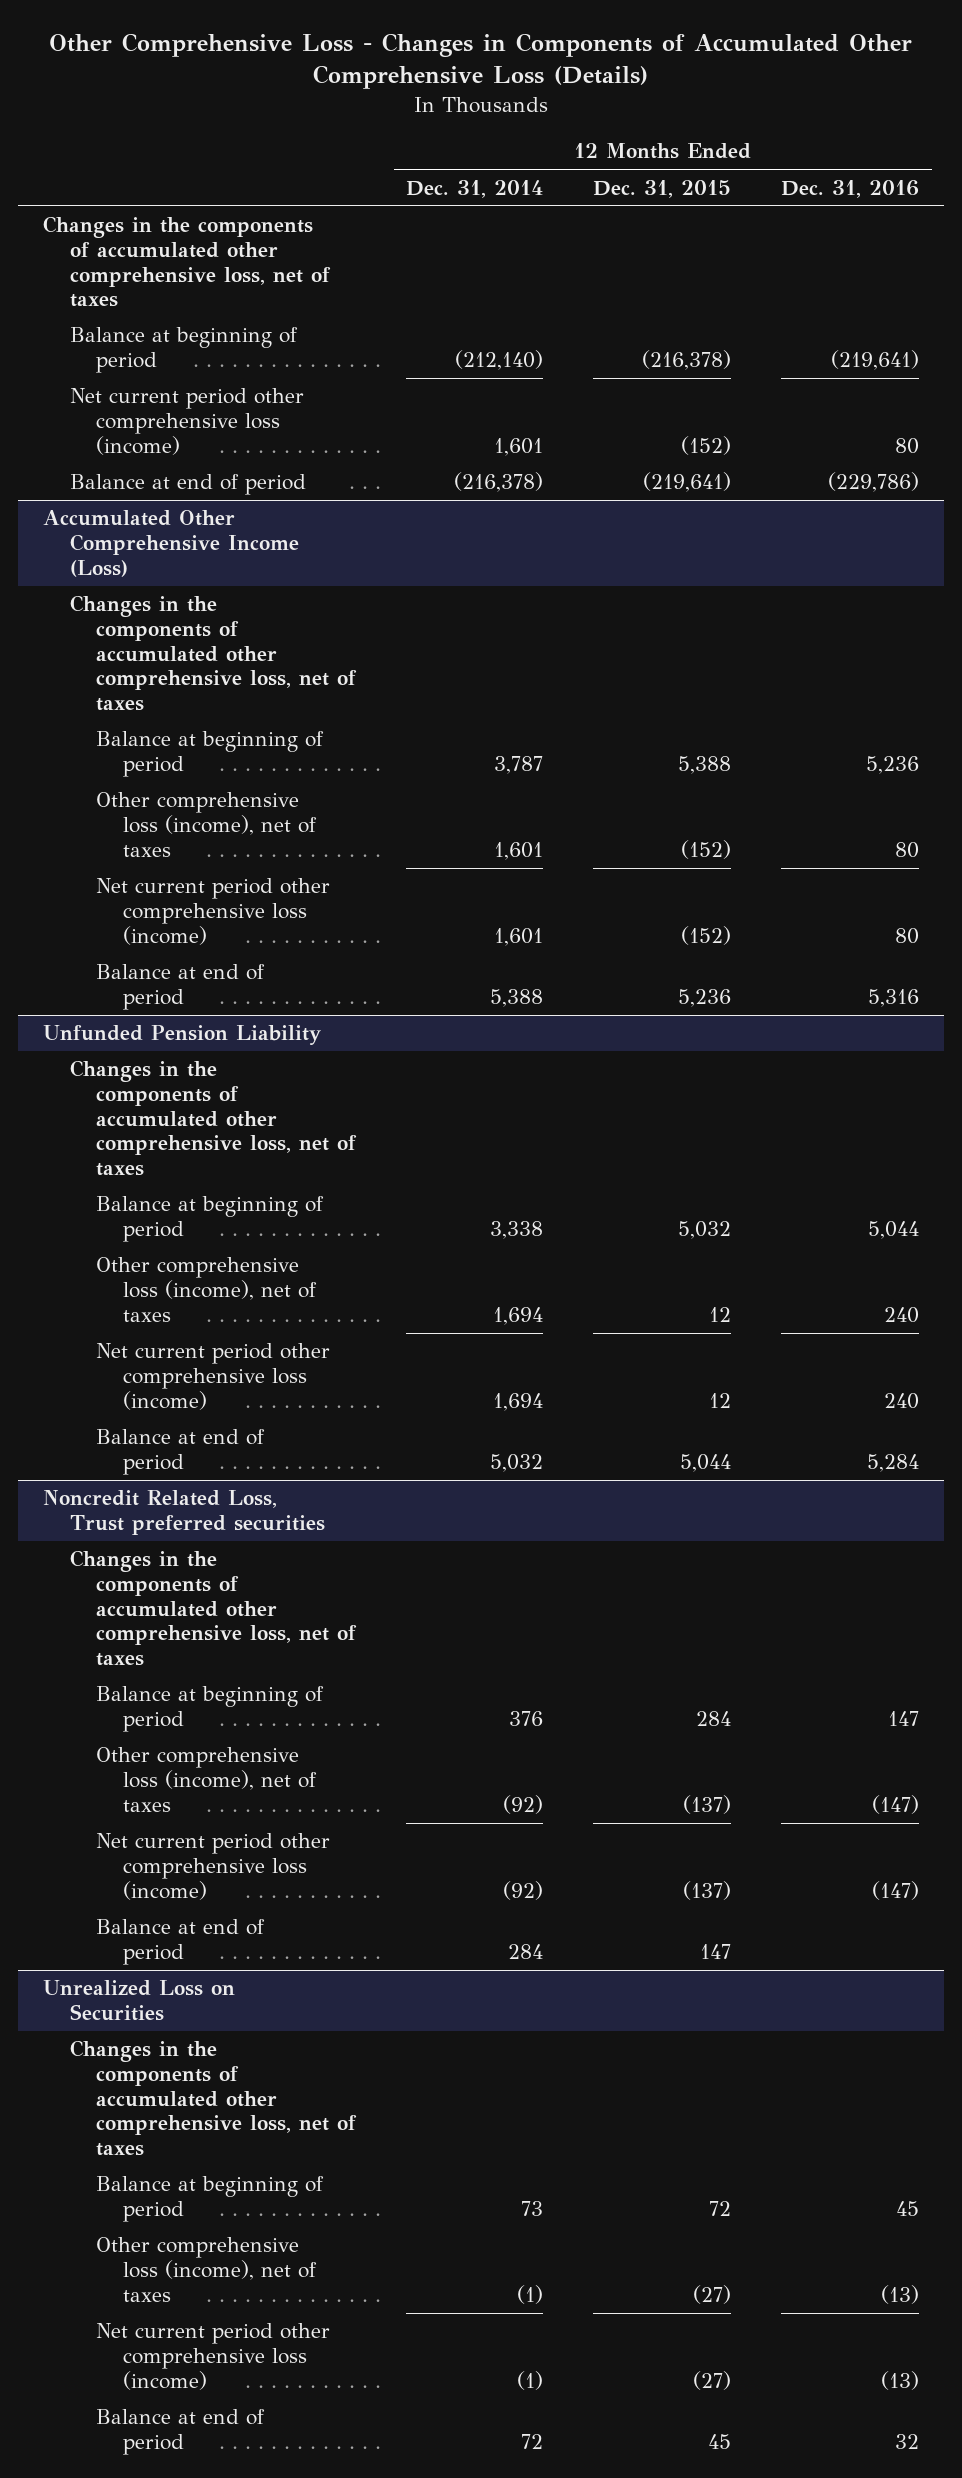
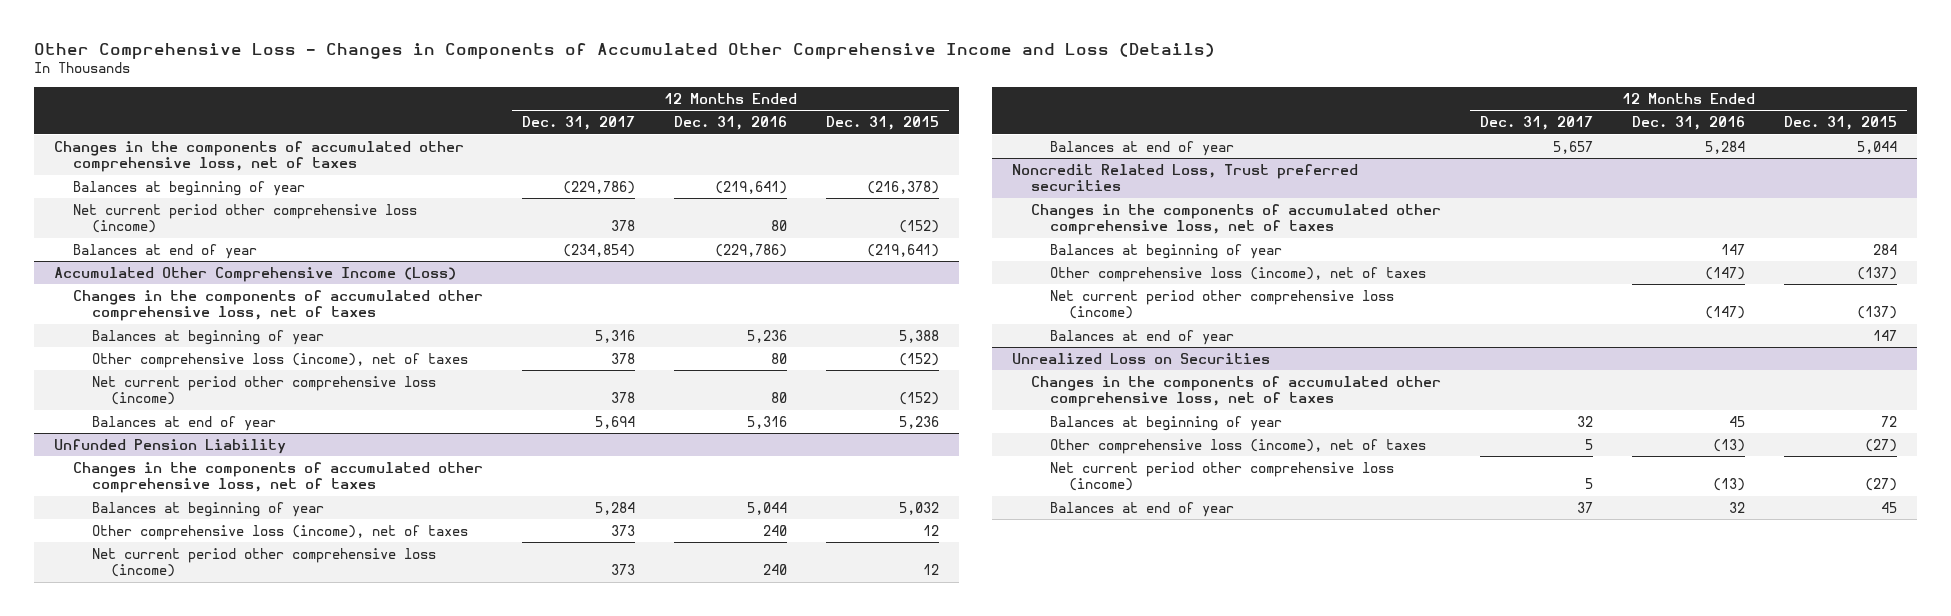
[49,32,913,90] Other Comprehensive Loss - Changes in Components of Accumulated Other Comprehensive Loss (Details) -> [34,43,1216,60] Other Comprehensive Loss - Changes in Components of Accumulated Other Comprehensive Income and Loss (Details)
[406,179,544,198] Dec. 31, 2014 -> none
none -> [522,115,636,130] Dec. 31, 2017
[69,327,298,374] Balance at beginning of period -> [73,180,306,196] Balances at beginning of year
[69,474,306,496] Balance at end of period -> [73,243,258,259] Balances at end of year
[96,731,325,778] Balance at beginning of period -> [92,329,325,345] Balances at beginning of year
[96,964,266,1011] Balance at end of period -> [92,415,277,431] Balances at end of year
[96,1196,325,1243] Balance at beginning of period -> [92,501,325,517] Balances at beginning of year
[96,1429,266,1476] Balance at end of period -> [1050,140,1235,156] Balances at end of year
[96,1686,325,1733] Balance at beginning of period -> [1050,243,1283,259] Balances at beginning of year
[96,1919,266,1966] Balance at end of period -> [1050,329,1235,345] Balances at end of year
[96,2176,325,2223] Balance at beginning of period -> [1050,415,1283,431] Balances at beginning of year
[96,2409,266,2456] Balance at end of period -> [1050,501,1235,517] Balances at end of year

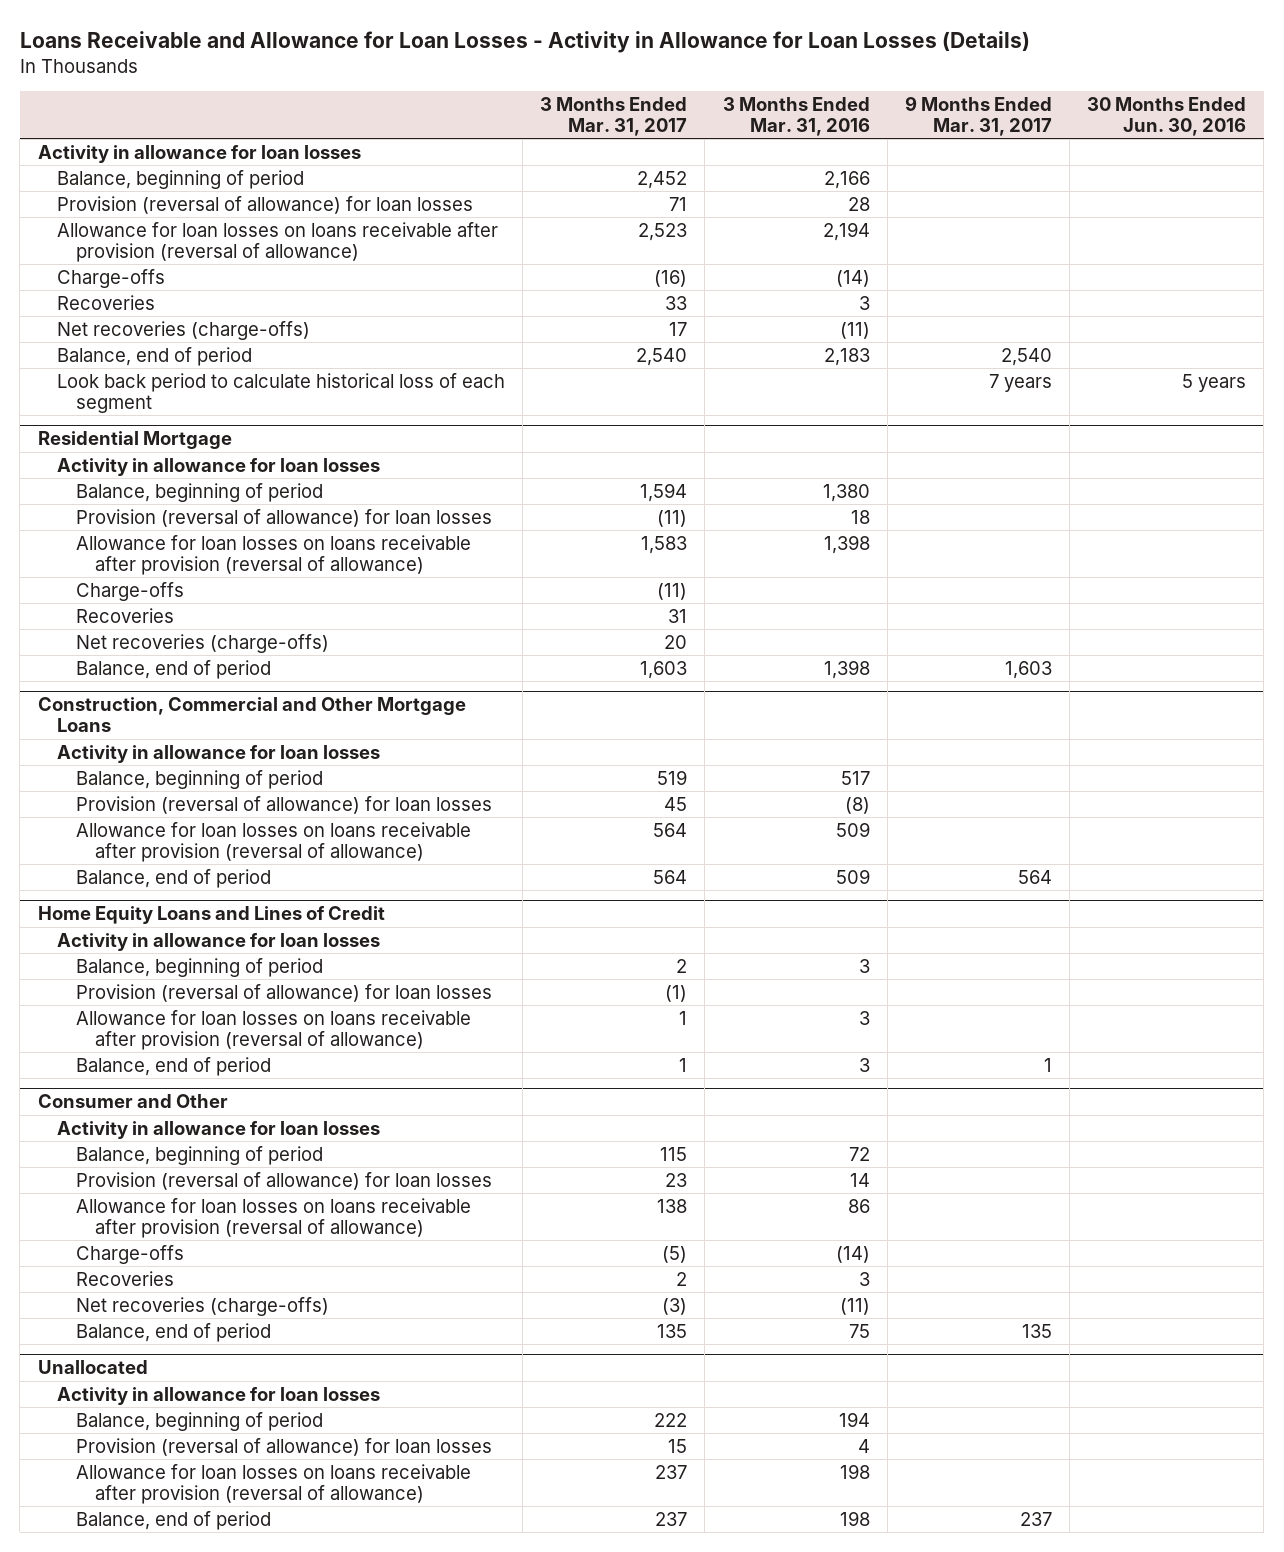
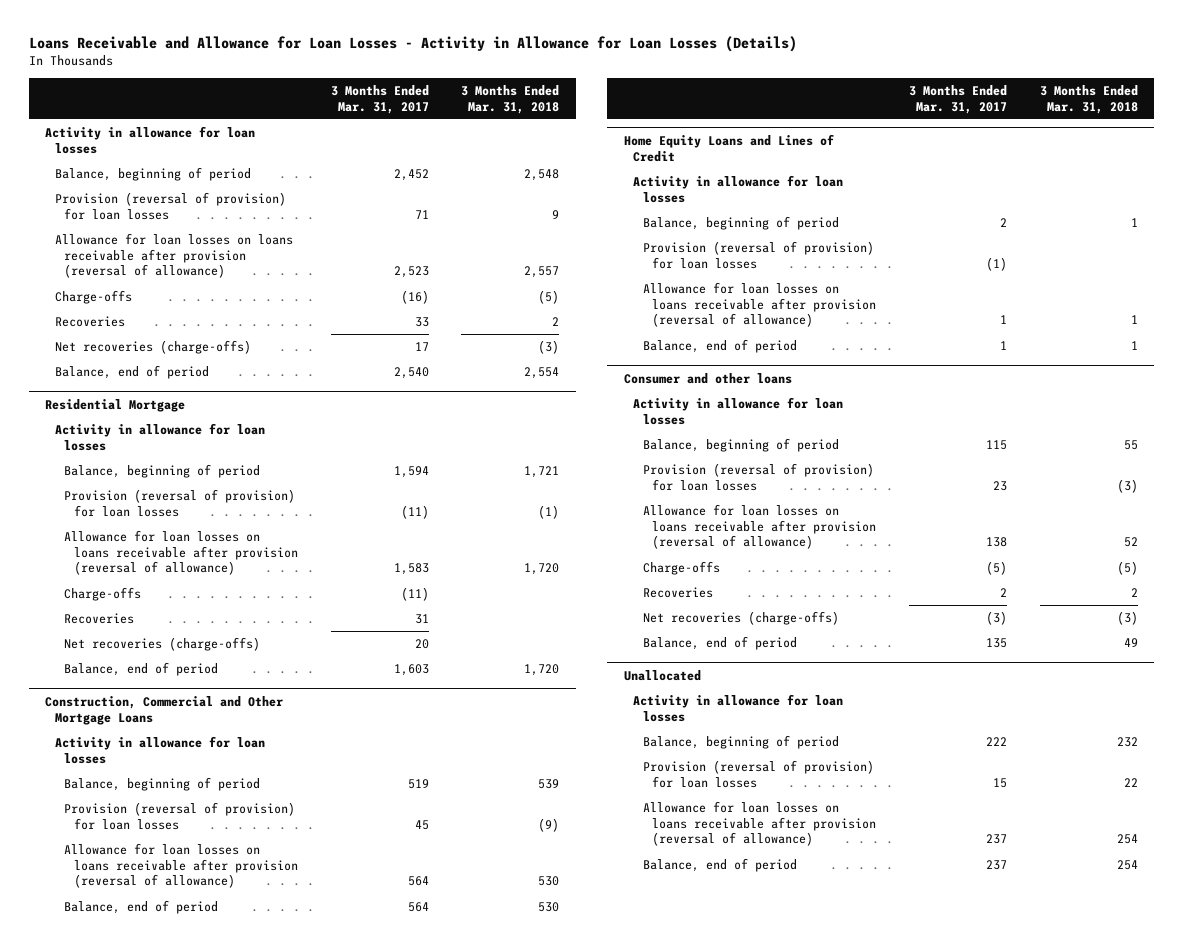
[722,97,870,137] 3 Months Ended Mar. 31, 2016 -> none
[904,96,1052,137] 9 Months Ended Mar. 31, 2017 -> none
[1087,97,1247,137] 30 Months Ended Jun. 30, 2016 -> none
none -> [461,84,560,114] 3 Months Ended Mar. 31, 2018
[56,195,473,214] Provision (reversal of allowance) for loan losses -> [54,192,286,220] Provision (reversal of provision) for loan losses
[56,372,505,413] Look back period to calculate historical loss of each segment -> none
[76,508,493,527] Provision (reversal of allowance) for loan losses -> [64,489,296,517] Provision (reversal of provision) for loan losses
[76,795,493,814] Provision (reversal of allowance) for loan losses -> [64,802,296,830] Provision (reversal of provision) for loan losses
[76,983,493,1002] Provision (reversal of allowance) for loan losses -> [642,241,874,269] Provision (reversal of provision) for loan losses
[37,1094,228,1109] Consumer and Other -> [623,372,792,384] Consumer and other loans
[76,1171,493,1190] Provision (reversal of allowance) for loan losses -> [642,463,874,491] Provision (reversal of provision) for loan losses
[76,1437,493,1456] Provision (reversal of allowance) for loan losses -> [642,760,874,788] Provision (reversal of provision) for loan losses

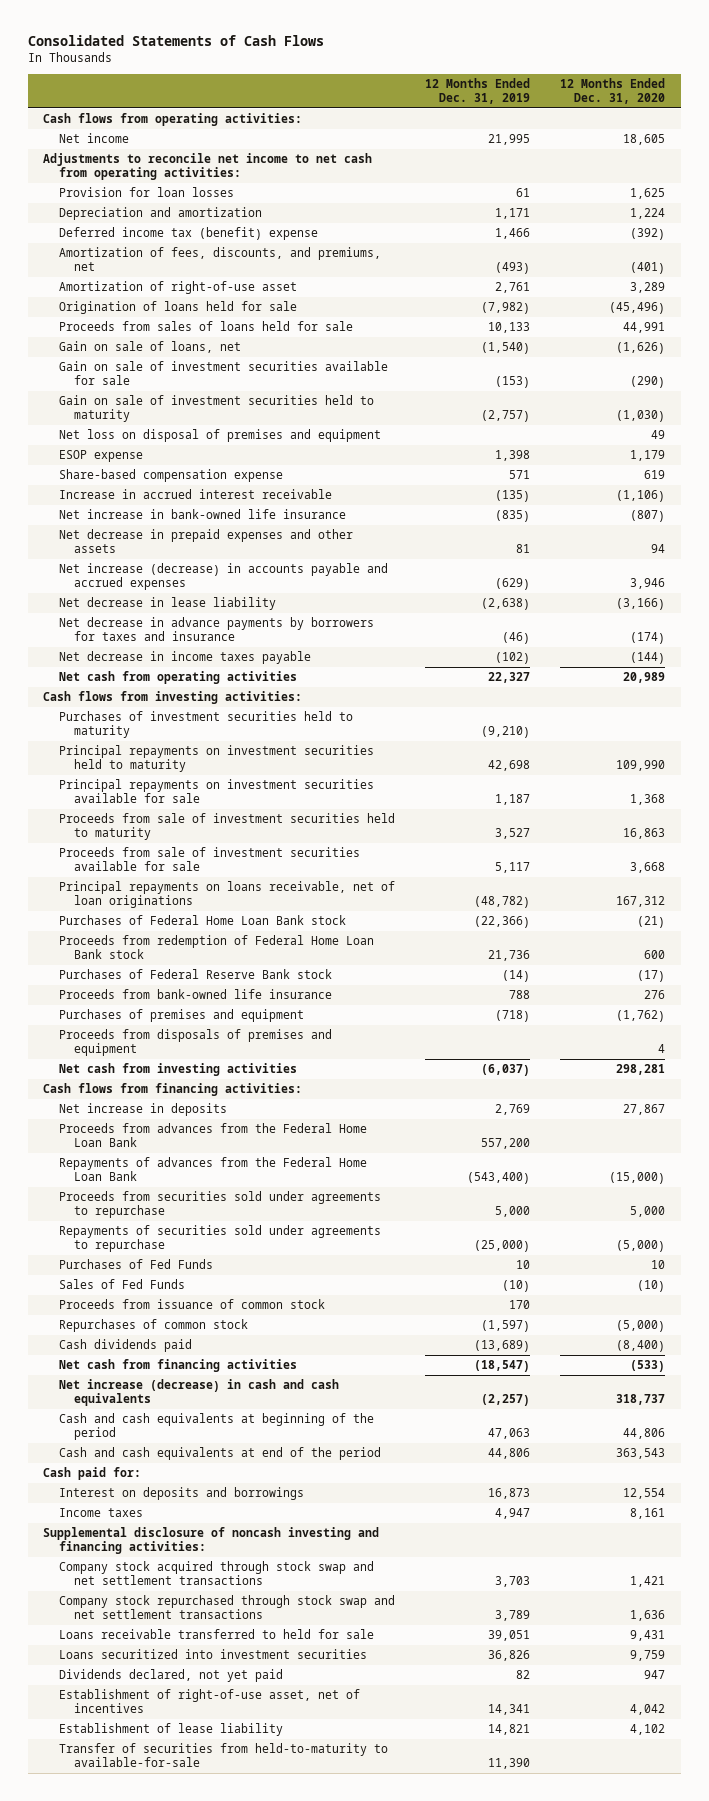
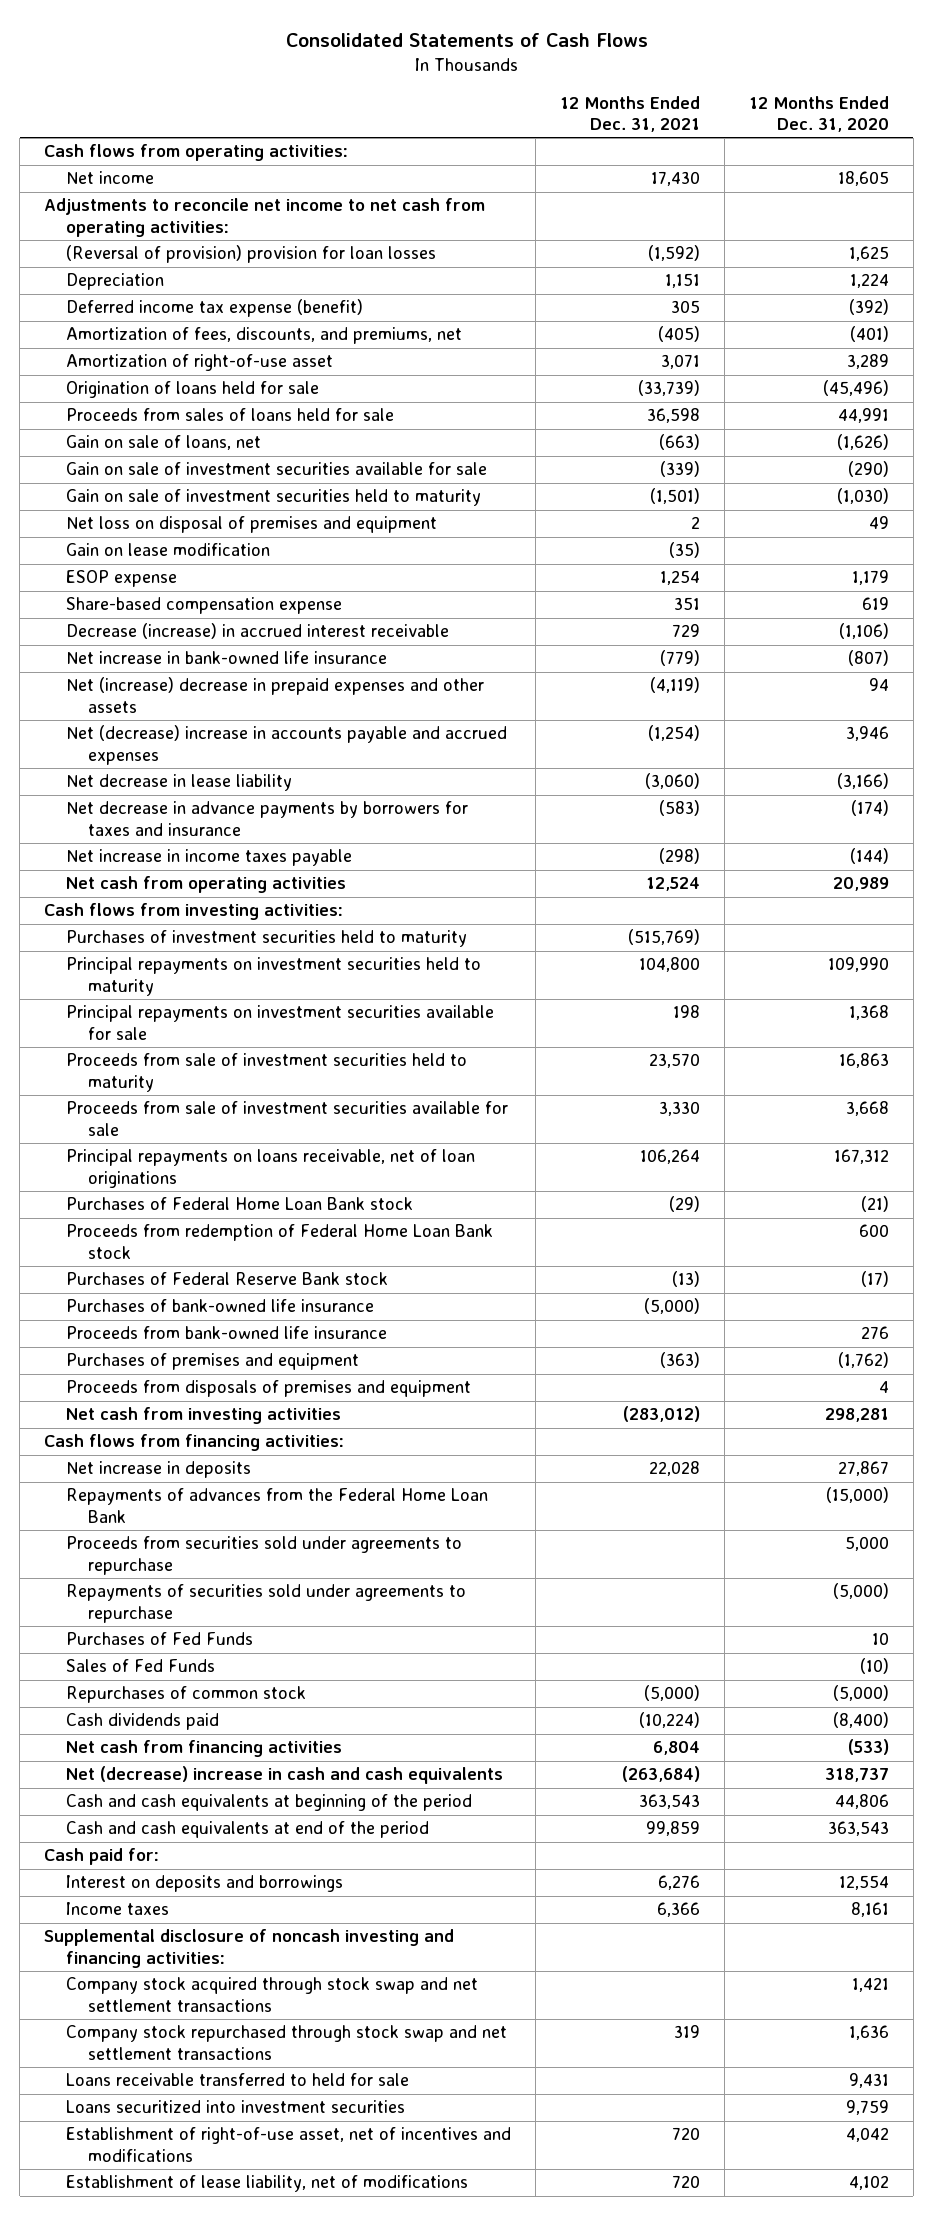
[425,77,531,104] 12 Months Ended Dec. 31, 2019 -> none
none -> [560,95,701,132] 12 Months Ended Dec. 31, 2021
[58,187,234,198] Provision for loan losses -> [66,245,437,264] (Reversal of provision) provision for loan losses
[58,207,262,221] Depreciation and amortization -> [66,273,165,291] Depreciation
[58,227,318,241] Deferred income tax (benefit) expense -> [66,299,364,318] Deferred income tax expense (benefit)
none -> [66,543,271,557] Gain on lease modification
[58,489,332,500] Increase in accrued interest receivable -> [66,623,450,640] Decrease (increase) in accrued interest receivable
[58,529,353,554] Net decrease in prepaid expenses and other assets -> [66,677,485,713] Net (increase) decrease in prepaid expenses and other assets
[58,563,388,591] Net increase (decrease) in accounts payable and accrued expenses -> [66,725,508,765] Net (decrease) increase in accounts payable and accrued expenses
[58,651,311,665] Net decrease in income taxes payable -> [66,849,353,867] Net increase in income taxes payable
none -> [66,1299,375,1313] Purchases of bank-owned life insurance
[58,1123,367,1148] Proceeds from advances from the Federal Home Loan Bank -> none
[58,1299,325,1310] Proceeds from issuance of common stock -> none
[58,1379,339,1407] Net increase (decrease) in cash and cash equivalents -> [66,1766,504,1785] Net (decrease) increase in cash and cash equivalents
[58,1669,283,1683] Dividends declared, not yet paid -> none
[58,1743,388,1768] Transfer of securities from held-to-maturity to available-for-sale -> none
[58,1689,360,1714] Establishment of right-of-use asset, net of incentives -> [66,2127,512,2162] Establishment of right-of-use asset, net of incentives and modifications
[58,1723,283,1737] Establishment of lease liability -> [66,2175,469,2193] Establishment of lease liability, net of modifications

